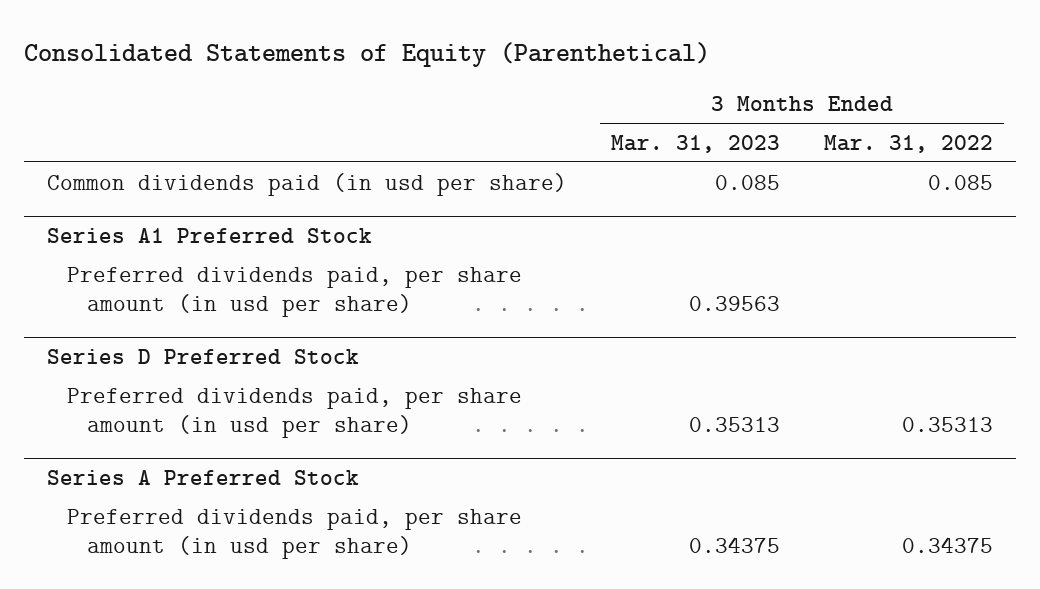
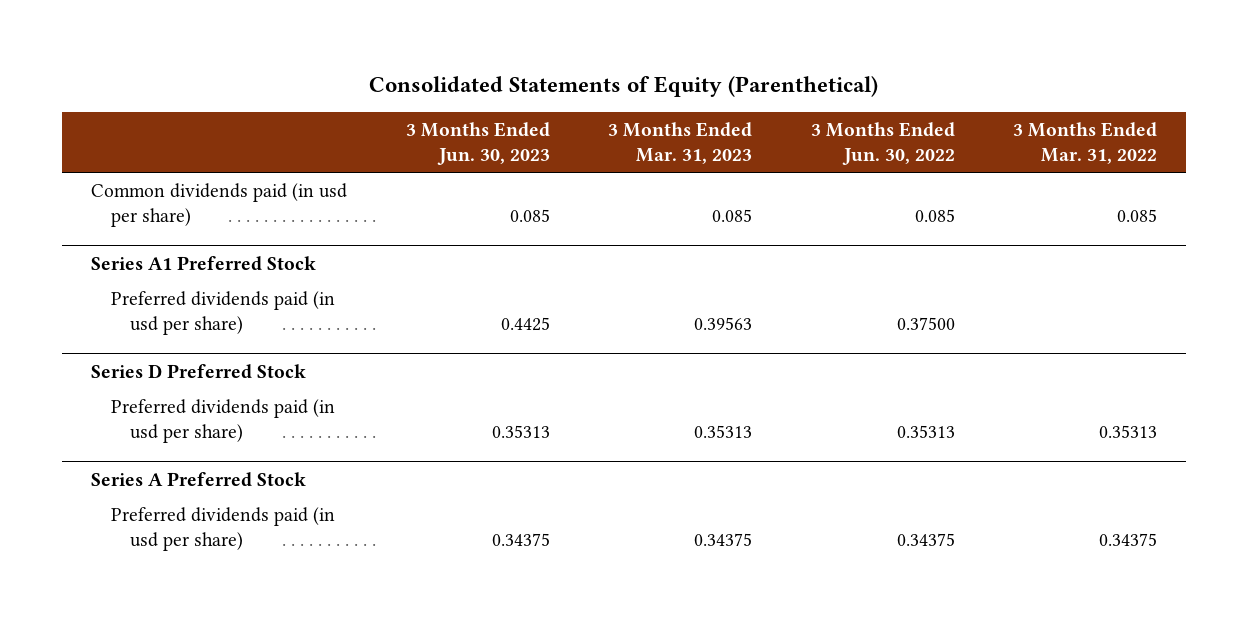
none -> [405,122,550,165] 3 Months Ended Jun. 30, 2023
none -> [810,122,955,165] 3 Months Ended Jun. 30, 2022
[66,266,522,317] Preferred dividends paid, per share amount (in usd per share) -> [110,291,335,335] Preferred dividends paid (in usd per share)
[66,387,522,438] Preferred dividends paid, per share amount (in usd per share) -> [110,399,335,443] Preferred dividends paid (in usd per share)
[66,508,522,559] Preferred dividends paid, per share amount (in usd per share) -> [110,507,335,551] Preferred dividends paid (in usd per share)

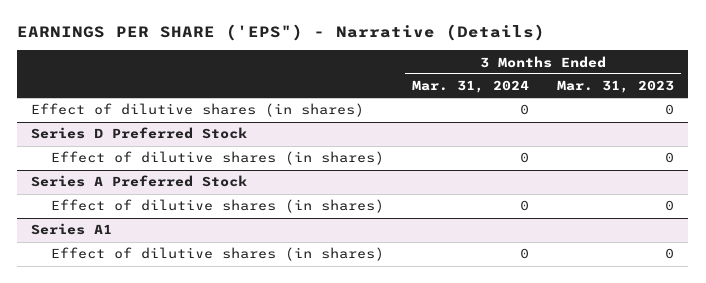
[369,76,879,98] Consolidated Statements of Equity (Parenthetical) -> [17,24,546,42] EARNINGS PER SHARE ('EPS") - Narrative (Details)
[405,122,550,165] 3 Months Ended Jun. 30, 2023 -> none
[810,122,955,165] 3 Months Ended Jun. 30, 2022 -> none
[1013,122,1158,164] 3 Months Ended Mar. 31, 2022 -> none
none -> [412,80,530,94] Mar. 31, 2024
[91,183,348,227] Common dividends paid (in usd per share) -> none
[91,255,317,271] Series A1 Preferred Stock -> none
[110,291,335,335] Preferred dividends paid (in usd per share) -> none
none -> [31,103,365,118] Effect of dilutive shares (in shares)
[110,399,335,443] Preferred dividends paid (in usd per share) -> none
none -> [51,151,385,166] Effect of dilutive shares (in shares)
[110,507,335,551] Preferred dividends paid (in usd per share) -> none
none -> [51,199,385,214] Effect of dilutive shares (in shares)
none -> [31,223,113,236] Series A1
none -> [51,247,385,262] Effect of dilutive shares (in shares)

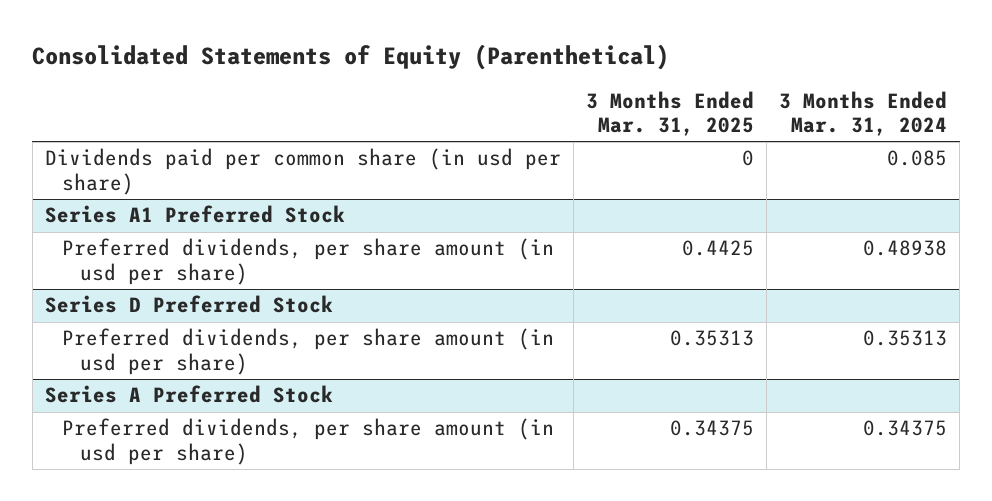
[17,24,546,42] EARNINGS PER SHARE ('EPS") - Narrative (Details) -> [32,43,670,70] Consolidated Statements of Equity (Parenthetical)
[557,80,675,94] Mar. 31, 2023 -> none
none -> [586,90,755,136] 3 Months Ended Mar. 31, 2025
[31,103,365,118] Effect of dilutive shares (in shares) -> none
none -> [44,148,561,195] Dividends paid per common share (in usd per share)
none -> [44,205,345,224] Series A1 Preferred Stock
none -> [62,238,555,285] Preferred dividends, per share amount (in usd per share)
[51,151,385,166] Effect of dilutive shares (in shares) -> none
none -> [62,328,555,375] Preferred dividends, per share amount (in usd per share)
[51,199,385,214] Effect of dilutive shares (in shares) -> none
[31,223,113,236] Series A1 -> none
[51,247,385,262] Effect of dilutive shares (in shares) -> none
none -> [62,418,555,465] Preferred dividends, per share amount (in usd per share)

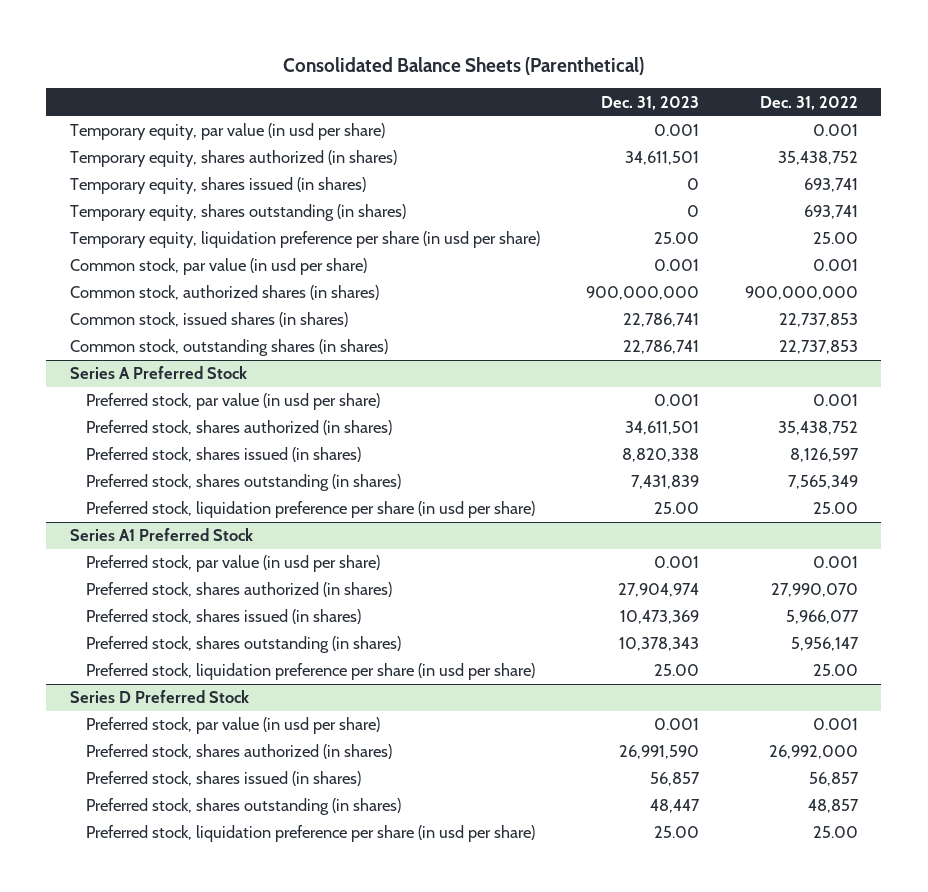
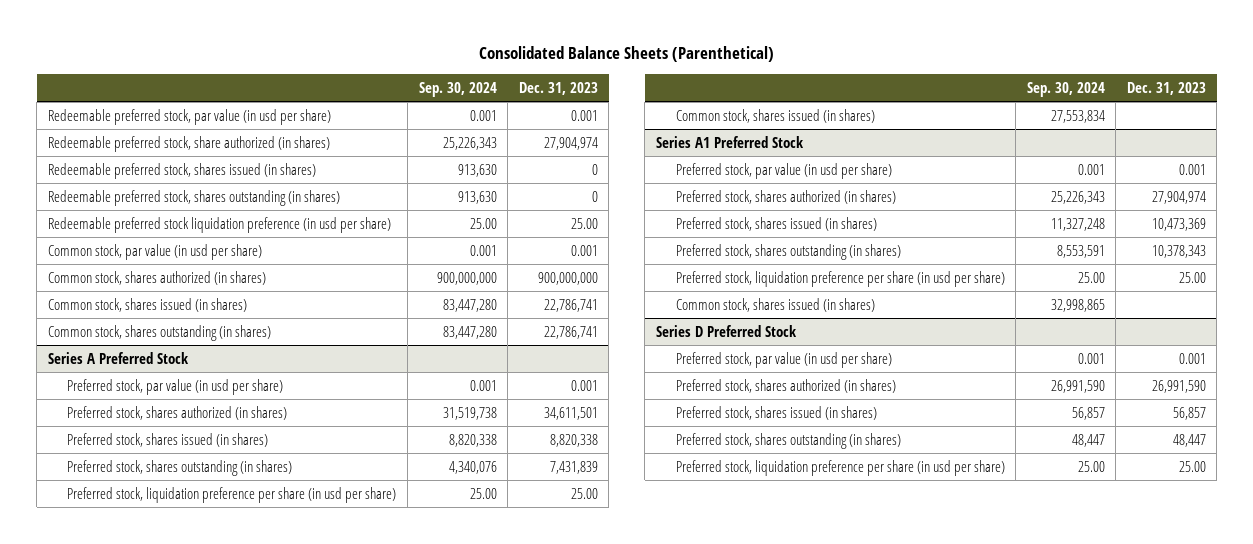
[759,95,858,110] Dec. 31, 2022 -> none
none -> [418,81,497,97] Sep. 30, 2024
[69,123,385,141] Temporary equity, par value (in usd per share) -> [47,108,331,125] Redeemable preferred stock, par value (in usd per share)
[69,150,397,168] Temporary equity, shares authorized (in shares) -> [47,135,330,152] Redeemable preferred stock, share authorized (in shares)
[624,151,699,166] 34,611,501 -> [543,136,598,150] 27,904,974
[69,177,366,195] Temporary equity, shares issued (in shares) -> [47,162,316,179] Redeemable preferred stock, shares issued (in shares)
[69,204,406,222] Temporary equity, shares outstanding (in shares) -> [47,189,340,206] Redeemable preferred stock, shares outstanding (in shares)
[69,231,540,249] Temporary equity, liquidation preference per share (in usd per share) -> [47,216,391,233] Redeemable preferred stock liquidation preference (in usd per share)
[69,285,379,301] Common stock, authorized shares (in shares) -> [47,270,266,285] Common stock, shares authorized (in shares)
[69,312,348,328] Common stock, issued shares (in shares) -> [47,297,247,312] Common stock, shares issued (in shares)
[69,339,388,357] Common stock, outstanding shares (in shares) -> [47,324,271,341] Common stock, shares outstanding (in shares)
none -> [675,108,875,123] Common stock, shares issued (in shares)
none -> [675,297,875,312] Common stock, shares issued (in shares)

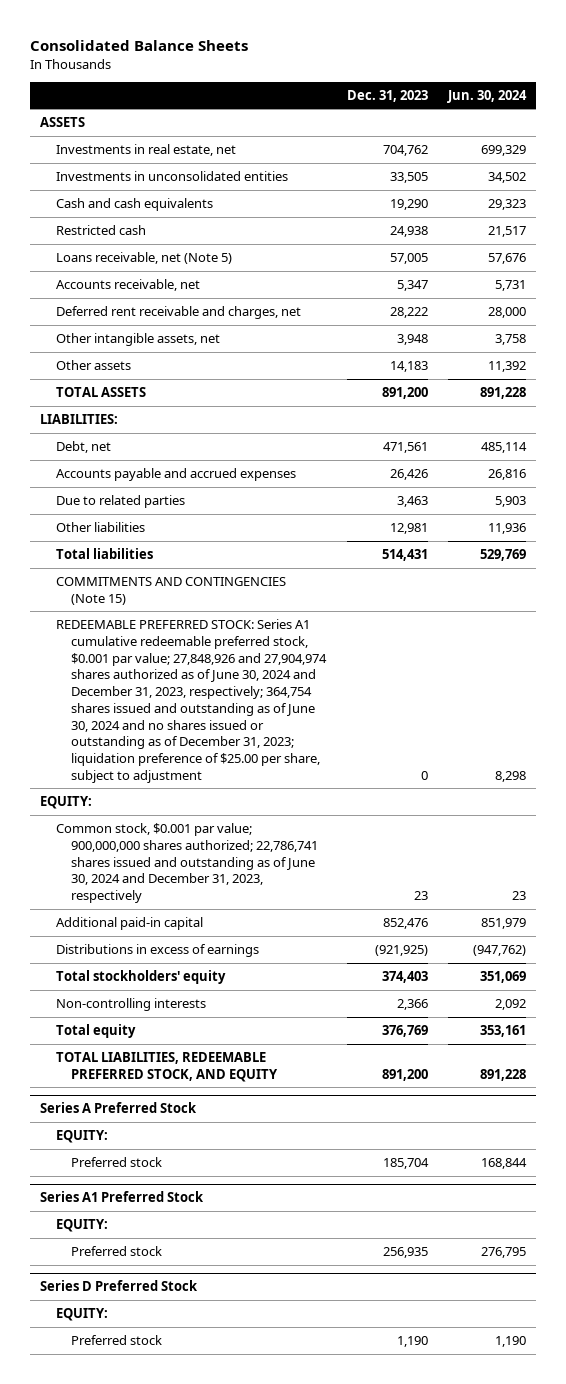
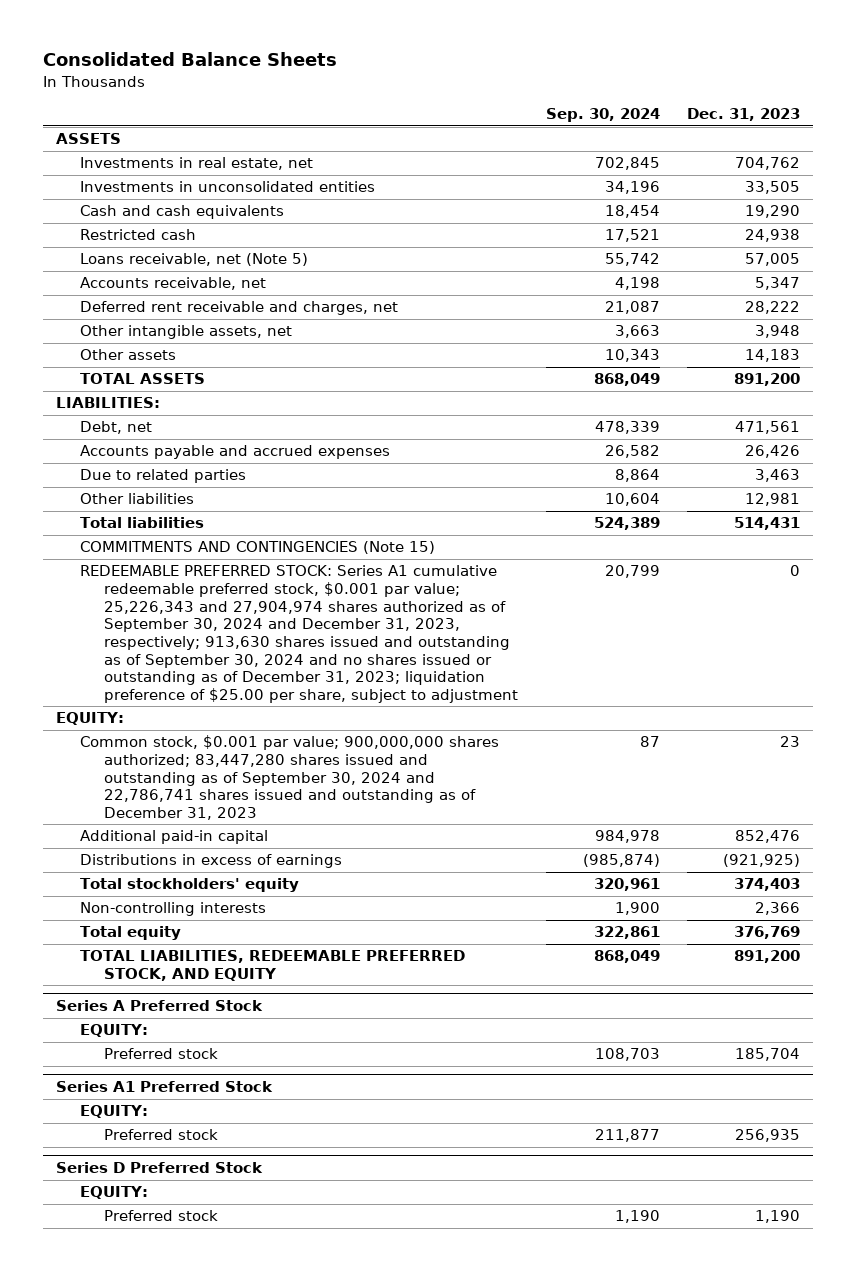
[446,89,527,103] Jun. 30, 2024 -> none
none -> [545,108,660,123] Sep. 30, 2024
[55,619,328,783] REDEEMABLE PREFERRED STOCK: Series A1 cumulative redeemable preferred stock, $0.001 par value; 27,848,926 and 27,904,974 shares authorized as of June 30, 2024 and December 31, 2023, respectively; 364,754 shares issued and outstanding as of June 30, 2024 and no shares issued or outstanding as of December 31, 2023; liquidation preference of $25.00 per share, subject to adjustment -> [80,565,519,704] REDEEMABLE PREFERRED STOCK: Series A1 cumulative redeemable preferred stock, $0.001 par value; 25,226,343 and 27,904,974 shares authorized as of September 30, 2024 and December 31, 2023, respectively; 913,630 shares issued and outstanding as of September 30, 2024 and no shares issued or outstanding as of December 31, 2023; liquidation preference of $25.00 per share, subject to adjustment
[55,823,319,904] Common stock, $0.001 par value; 900,000,000 shares authorized; 22,786,741 shares issued and outstanding as of June 30, 2024 and December 31, 2023, respectively -> [80,735,500,821] Common stock, $0.001 par value; 900,000,000 shares authorized; 83,447,280 shares issued and outstanding as of September 30, 2024 and 22,786,741 shares issued and outstanding as of December 31, 2023

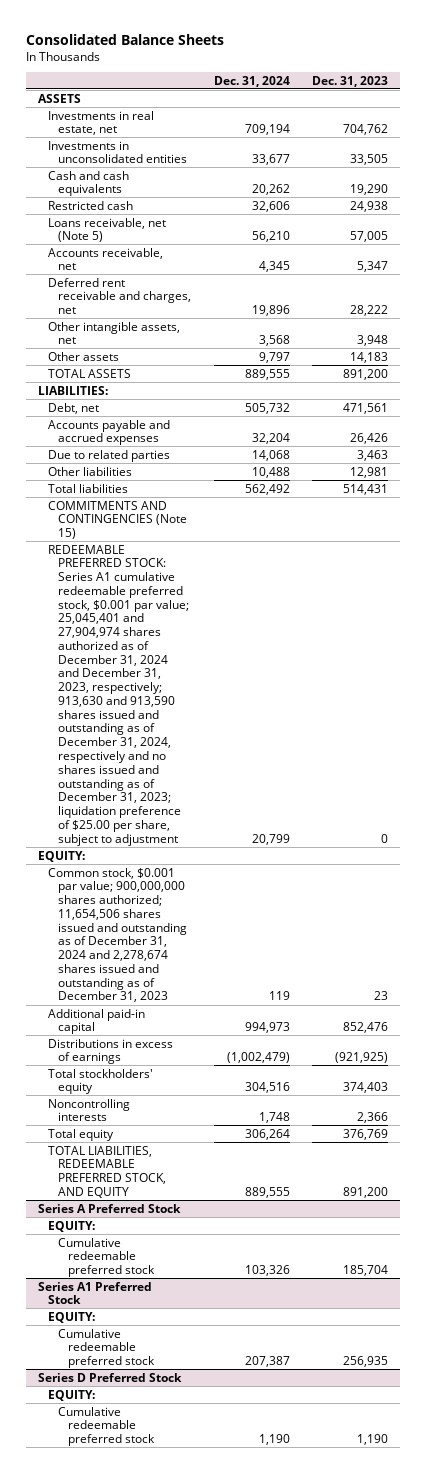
[545,108,660,123] Sep. 30, 2024 -> none
none -> [213,75,290,87] Dec. 31, 2024
[80,565,519,704] REDEEMABLE PREFERRED STOCK: Series A1 cumulative redeemable preferred stock, $0.001 par value; 25,226,343 and 27,904,974 shares authorized as of September 30, 2024 and December 31, 2023, respectively; 913,630 shares issued and outstanding as of September 30, 2024 and no shares issued or outstanding as of December 31, 2023; liquidation preference of $25.00 per share, subject to adjustment -> [47,544,189,846] REDEEMABLE PREFERRED STOCK: Series A1 cumulative redeemable preferred stock, $0.001 par value; 25,045,401 and 27,904,974 shares authorized as of December 31, 2024 and December 31, 2023, respectively; 913,630 and 913,590 shares issued and outstanding as of December 31, 2024, respectively and no shares issued and outstanding as of December 31, 2023; liquidation preference of $25.00 per share, subject to adjustment
[80,735,500,821] Common stock, $0.001 par value; 900,000,000 shares authorized; 83,447,280 shares issued and outstanding as of September 30, 2024 and 22,786,741 shares issued and outstanding as of December 31, 2023 -> [47,867,187,1003] Common stock, $0.001 par value; 900,000,000 shares authorized; 11,654,506 shares issued and outstanding as of December 31, 2024 and 2,278,674 shares issued and outstanding as of December 31, 2023
[80,902,267,917] Non-controlling interests -> [47,1098,130,1122] Noncontrolling interests
[104,1048,219,1060] Preferred stock -> [57,1237,155,1278] Cumulative redeemable preferred stock
[104,1129,219,1141] Preferred stock -> [57,1328,155,1369] Cumulative redeemable preferred stock
[104,1210,219,1222] Preferred stock -> [57,1406,155,1447] Cumulative redeemable preferred stock

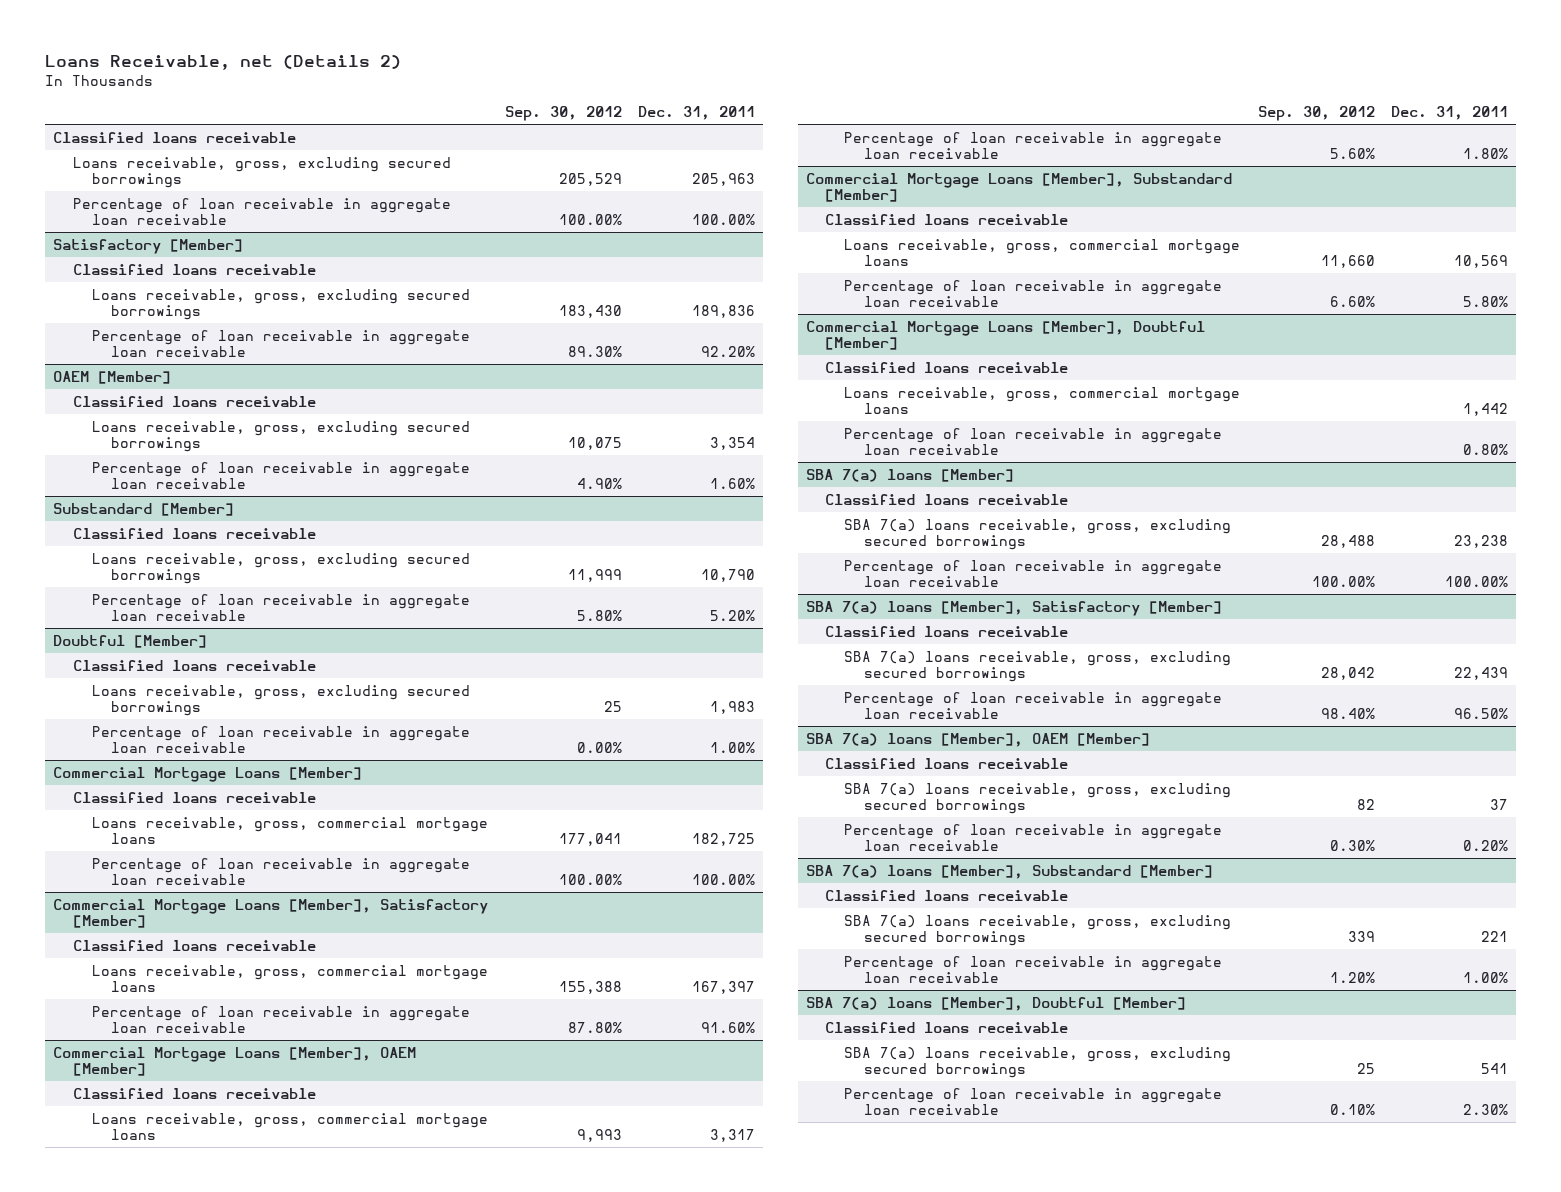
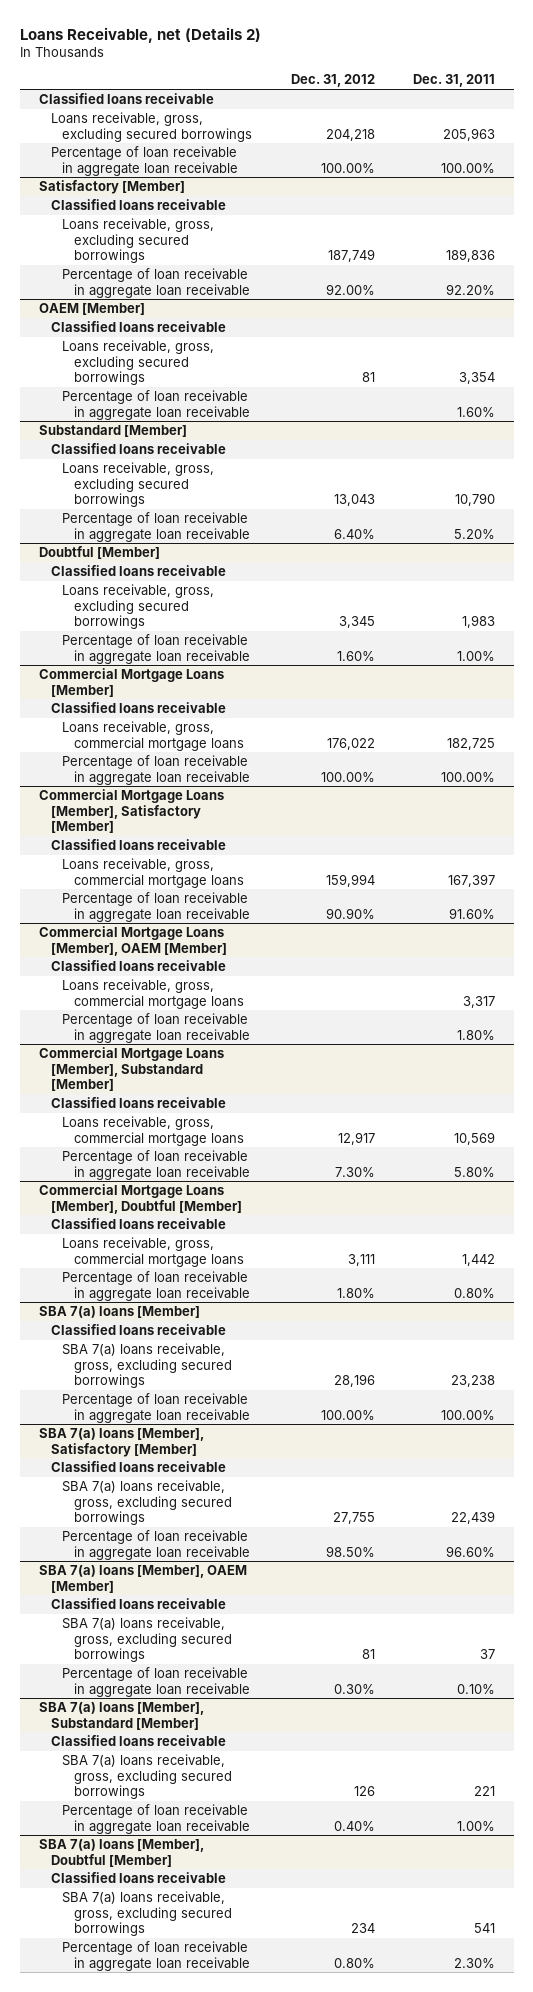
[504,106,622,122] Sep. 30, 2012 -> none
none -> [290,74,375,88] Dec. 31, 2012
[1453,708,1508,720] 96.50% -> [445,1545,495,1557] 96.60%
[1462,840,1508,852] 0.20% -> [456,1683,495,1694] 0.10%

